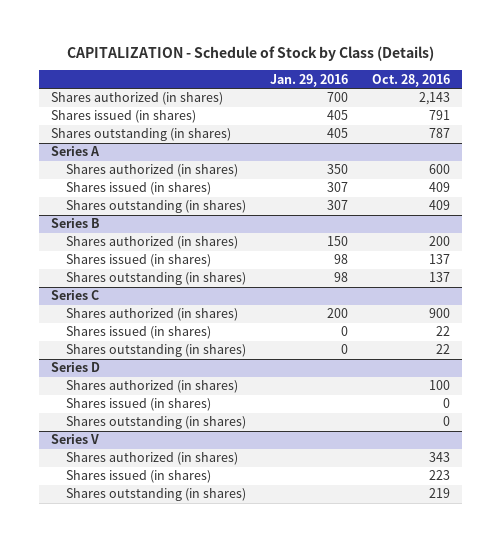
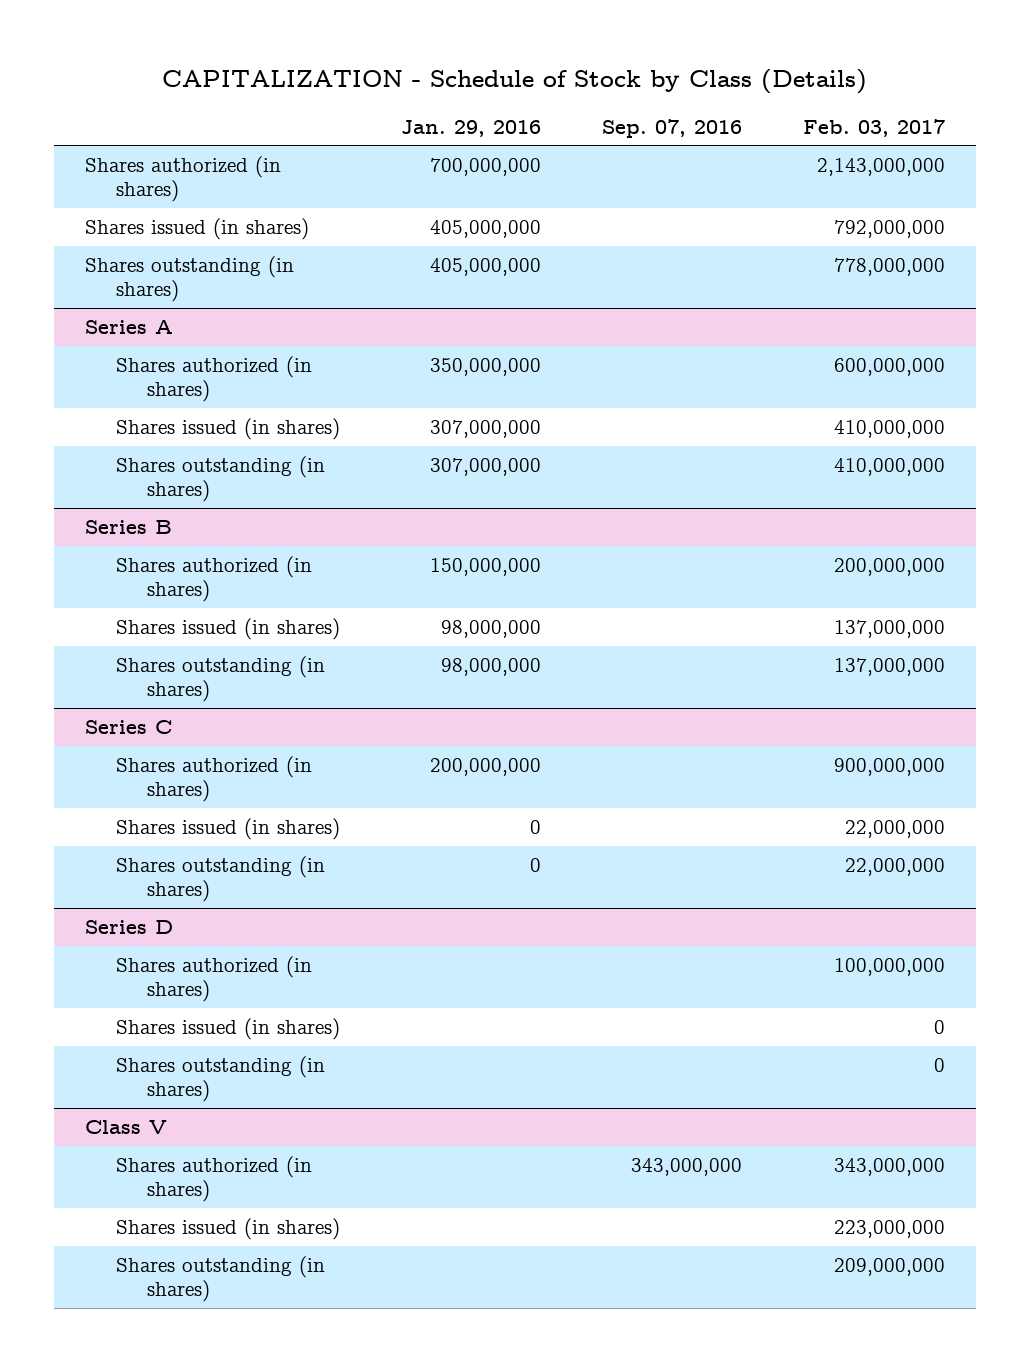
[372,73,451,87] Oct. 28, 2016 -> none
none -> [602,118,743,138] Sep. 07, 2016
none -> [803,118,946,137] Feb. 03, 2017
[326,92,348,103] 700 -> [429,158,541,177] 700,000,000
[326,110,348,121] 405 -> [429,220,541,239] 405,000,000
[326,128,348,139] 405 -> [429,258,541,277] 405,000,000
[326,164,348,175] 350 -> [429,358,541,377] 350,000,000
[326,182,348,193] 307 -> [429,420,541,439] 307,000,000
[326,200,348,211] 307 -> [429,458,541,477] 307,000,000
[326,236,348,247] 150 -> [429,558,541,577] 150,000,000
[333,254,348,265] 98 -> [440,620,541,639] 98,000,000
[333,272,348,283] 98 -> [440,658,541,677] 98,000,000
[326,308,348,319] 200 -> [429,758,541,777] 200,000,000
[51,434,100,445] Series V -> [84,1120,167,1135] Class V

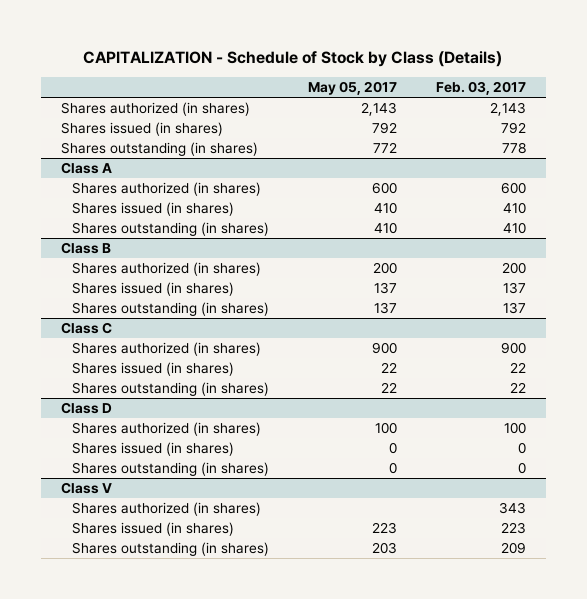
[400,119,541,137] Jan. 29, 2016 -> none
[602,118,743,138] Sep. 07, 2016 -> none
none -> [307,81,397,96] May 05, 2017
[817,158,946,177] 2,143,000,000 -> [489,102,526,117] 2,143
[834,220,946,239] 792,000,000 -> [500,122,526,135] 792
[834,258,946,277] 778,000,000 -> [501,142,526,155] 778
[84,320,173,335] Series A -> [60,162,112,175] Class A
[834,358,946,377] 600,000,000 -> [500,182,526,195] 600
[834,420,946,439] 410,000,000 -> [502,202,526,215] 410
[834,458,946,477] 410,000,000 -> [502,222,526,235] 410
[84,520,172,535] Series B -> [60,242,111,255] Class B
[834,558,946,577] 200,000,000 -> [501,262,526,275] 200
[834,620,946,639] 137,000,000 -> [502,282,526,295] 137
[834,658,946,677] 137,000,000 -> [502,302,526,315] 137
[84,720,172,735] Series C -> [60,322,112,335] Class C
[834,758,946,777] 900,000,000 -> [500,342,526,355] 900
[845,820,946,839] 22,000,000 -> [509,362,526,374] 22
[845,858,946,877] 22,000,000 -> [509,382,526,394] 22
[84,920,173,935] Series D -> [60,402,112,415] Class D
[834,958,946,977] 100,000,000 -> [503,422,526,435] 100
[834,1158,946,1177] 343,000,000 -> [498,502,526,515] 343
[834,1220,946,1239] 223,000,000 -> [500,522,526,535] 223
[834,1258,946,1277] 209,000,000 -> [500,542,526,555] 209

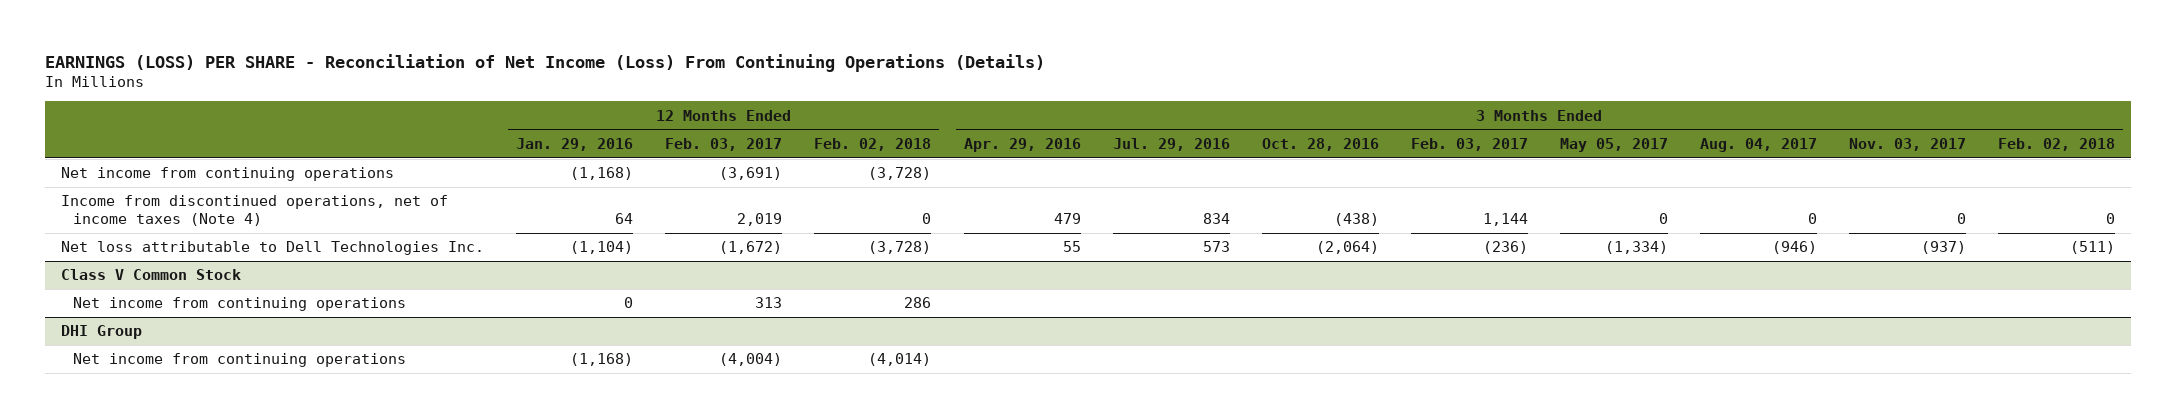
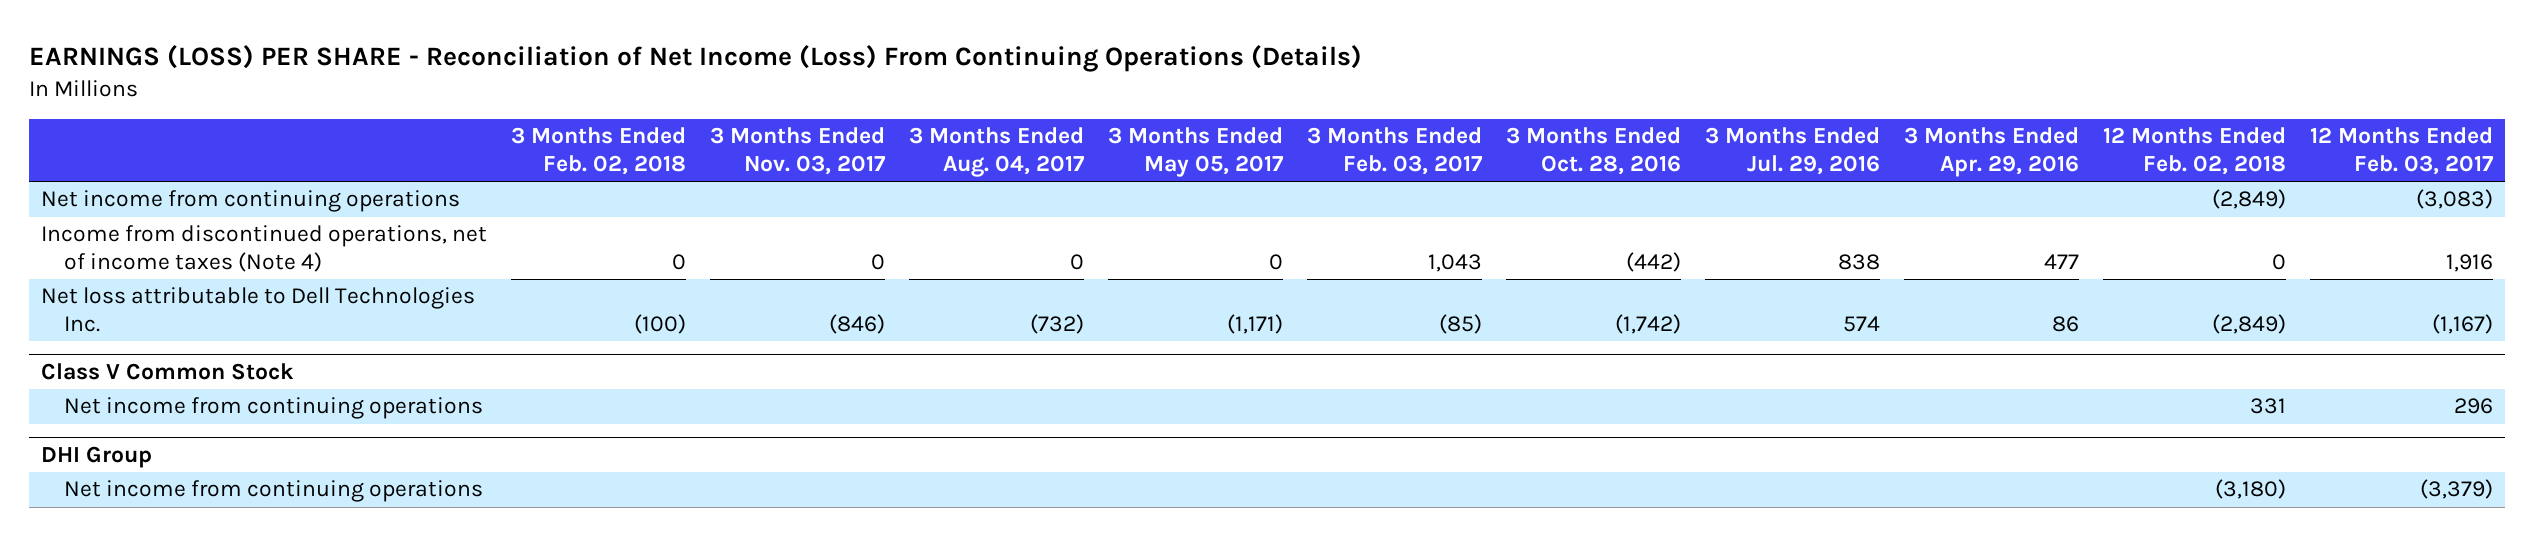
[516,137,634,151] Jan. 29, 2016 -> none
[719,167,783,181] (3,691) -> [2415,189,2493,210] (3,083)
[868,167,932,181] (3,728) -> [2211,189,2286,210] (2,849)
[737,212,783,226] 2,019 -> [2445,254,2493,273] 1,916
[1053,212,1081,224] 479 -> [2043,254,2079,270] 477
[1202,212,1230,224] 834 -> [1837,254,1880,271] 838
[1333,212,1379,226] (438) -> [1625,252,1681,273] (442)
[1482,212,1528,226] 1,144 -> [1428,254,1483,273] 1,043
[719,241,783,255] (1,672) -> [2431,314,2493,335] (1,167)
[868,241,932,255] (3,728) -> [2211,314,2286,335] (2,849)
[1062,241,1081,253] 55 -> [2051,316,2079,333] 86
[1202,241,1230,253] 573 -> [1842,316,1880,333] 574
[1315,241,1379,255] (2,064) -> [1614,314,1681,335] (1,742)
[1482,241,1528,255] (236) -> [1439,314,1483,335] (85)
[1604,241,1668,255] (1,334) -> [1227,314,1284,335] (1,171)
[1771,241,1817,255] (946) -> [1030,314,1085,335] (732)
[1921,241,1967,255] (937) -> [829,314,886,335] (846)
[2070,241,2116,255] (511) -> [634,314,687,335] (100)
[755,297,783,309] 313 -> [2453,398,2493,415] 296
[904,297,932,309] 286 -> [2249,398,2286,415] 331
[719,353,783,367] (4,004) -> [2419,479,2493,500] (3,379)
[868,353,932,367] (4,014) -> [2214,479,2286,500] (3,180)

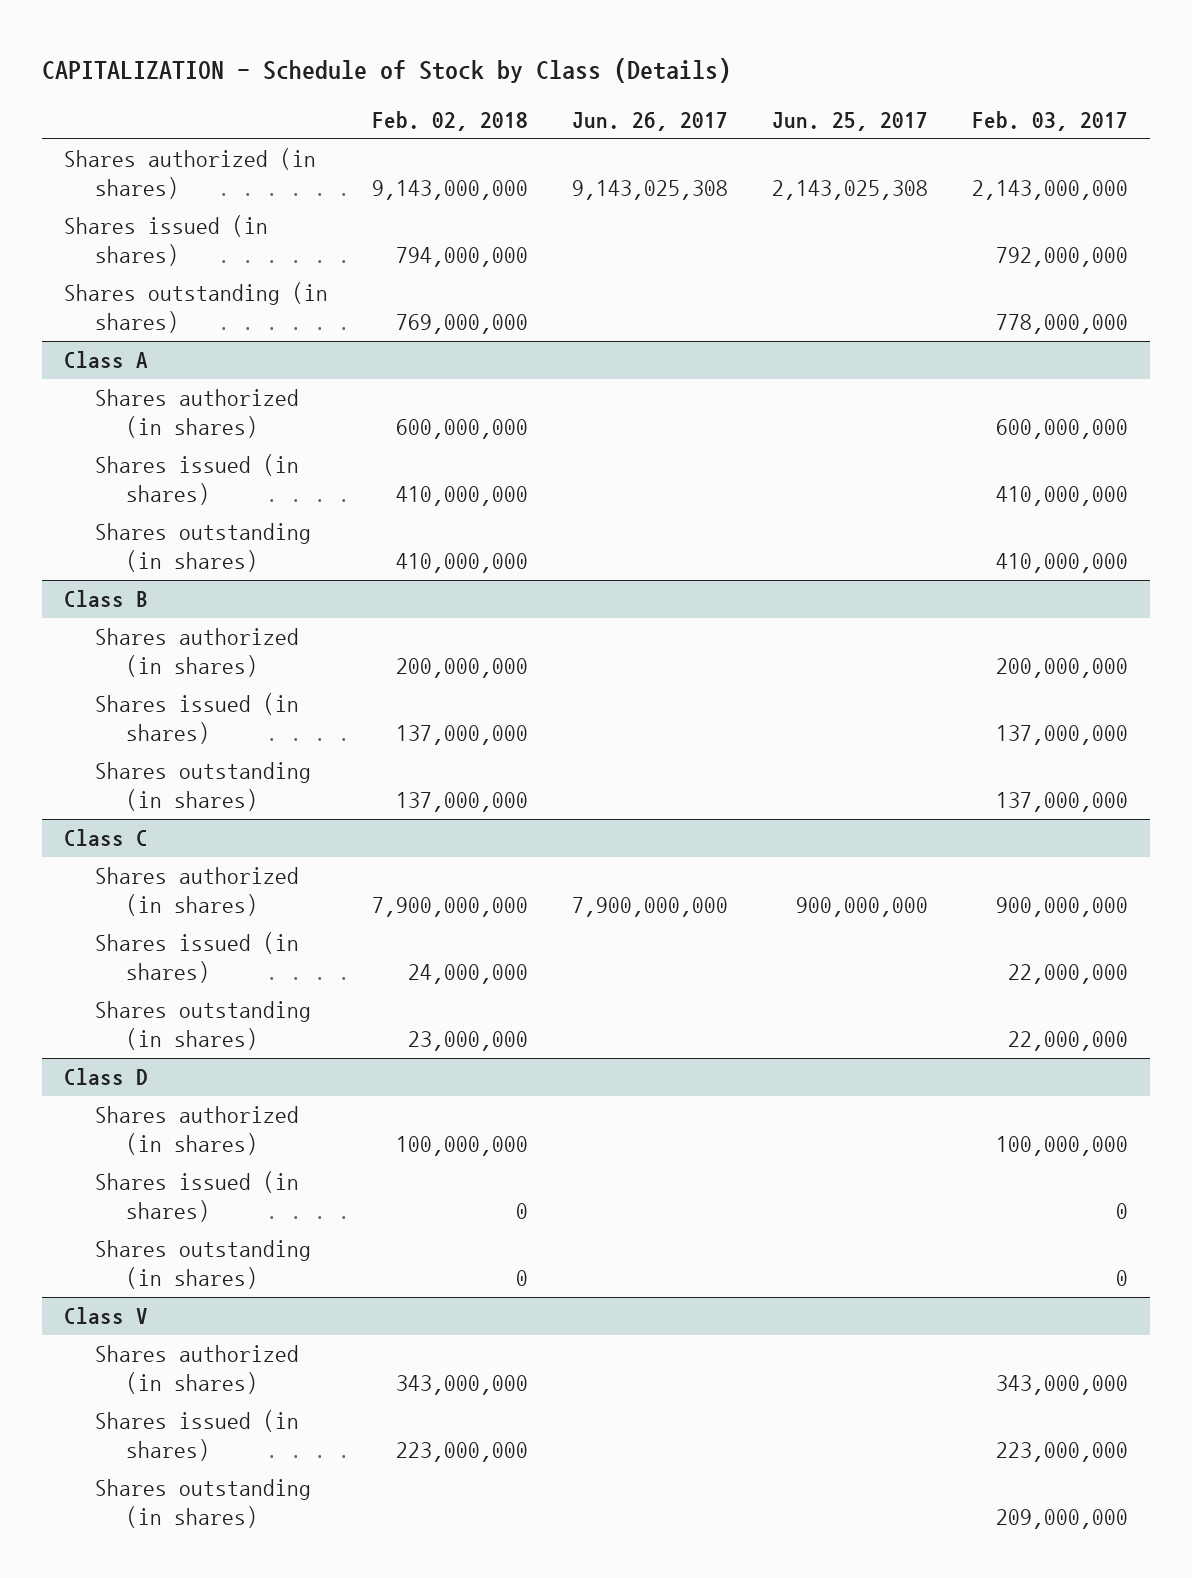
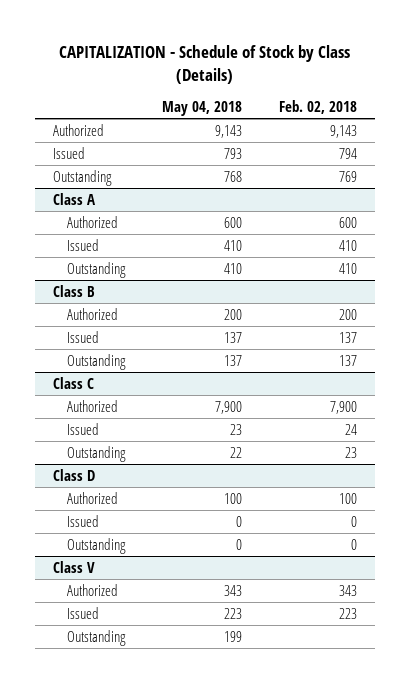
[572,111,729,131] Jun. 26, 2017 -> none
[772,111,929,131] Jun. 25, 2017 -> none
[972,110,1129,131] Feb. 03, 2017 -> none
none -> [162,101,243,117] May 04, 2018
[64,148,317,200] Shares authorized (in shares) -> [53,123,105,136] Authorized
[372,180,529,201] 9,143,000,000 -> [329,124,357,138] 9,143
[64,215,269,267] Shares issued (in shares) -> [53,146,86,159] Issued
[396,247,529,268] 794,000,000 -> [338,147,357,159] 794
[64,282,329,334] Shares outstanding (in shares) -> [53,169,113,186] Outstanding
[396,314,529,335] 769,000,000 -> [338,170,357,182] 769
[94,389,299,439] Shares authorized (in shares) -> [67,215,119,228] Authorized
[396,419,529,440] 600,000,000 -> [338,216,357,228] 600
[94,454,299,506] Shares issued (in shares) -> [67,238,100,251] Issued
[396,486,529,507] 410,000,000 -> [338,239,357,251] 410
[94,523,311,573] Shares outstanding (in shares) -> [67,261,127,278] Outstanding
[396,553,529,574] 410,000,000 -> [338,262,357,274] 410
[94,628,299,678] Shares authorized (in shares) -> [67,307,119,320] Authorized
[396,658,529,679] 200,000,000 -> [338,308,357,320] 200
[94,693,299,745] Shares issued (in shares) -> [67,330,100,343] Issued
[396,725,529,746] 137,000,000 -> [338,331,357,343] 137
[94,762,311,812] Shares outstanding (in shares) -> [67,353,127,370] Outstanding
[396,792,529,813] 137,000,000 -> [338,354,357,366] 137
[94,867,299,917] Shares authorized (in shares) -> [67,399,119,412] Authorized
[372,897,529,918] 7,900,000,000 -> [329,400,357,414] 7,900
[94,932,299,984] Shares issued (in shares) -> [67,422,100,435] Issued
[408,964,529,985] 24,000,000 -> [344,423,357,435] 24
[94,1001,311,1051] Shares outstanding (in shares) -> [67,445,127,462] Outstanding
[408,1031,529,1052] 23,000,000 -> [344,446,357,458] 23
[94,1106,299,1156] Shares authorized (in shares) -> [67,491,119,504] Authorized
[396,1136,529,1157] 100,000,000 -> [338,492,357,504] 100
[94,1171,299,1223] Shares issued (in shares) -> [67,514,100,527] Issued
[94,1240,311,1290] Shares outstanding (in shares) -> [67,537,127,554] Outstanding
[94,1345,299,1395] Shares authorized (in shares) -> [67,583,119,596] Authorized
[396,1375,529,1396] 343,000,000 -> [338,584,357,596] 343
[94,1410,299,1462] Shares issued (in shares) -> [67,606,100,619] Issued
[396,1442,529,1463] 223,000,000 -> [338,607,357,619] 223
[94,1479,311,1529] Shares outstanding (in shares) -> [67,629,127,646] Outstanding

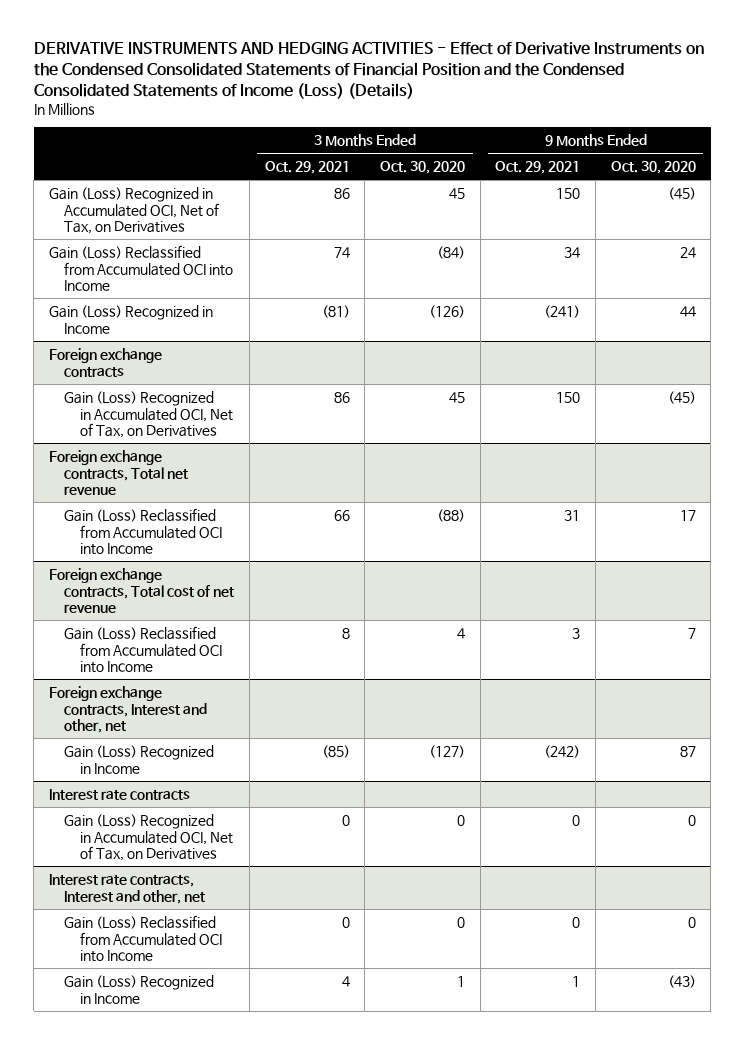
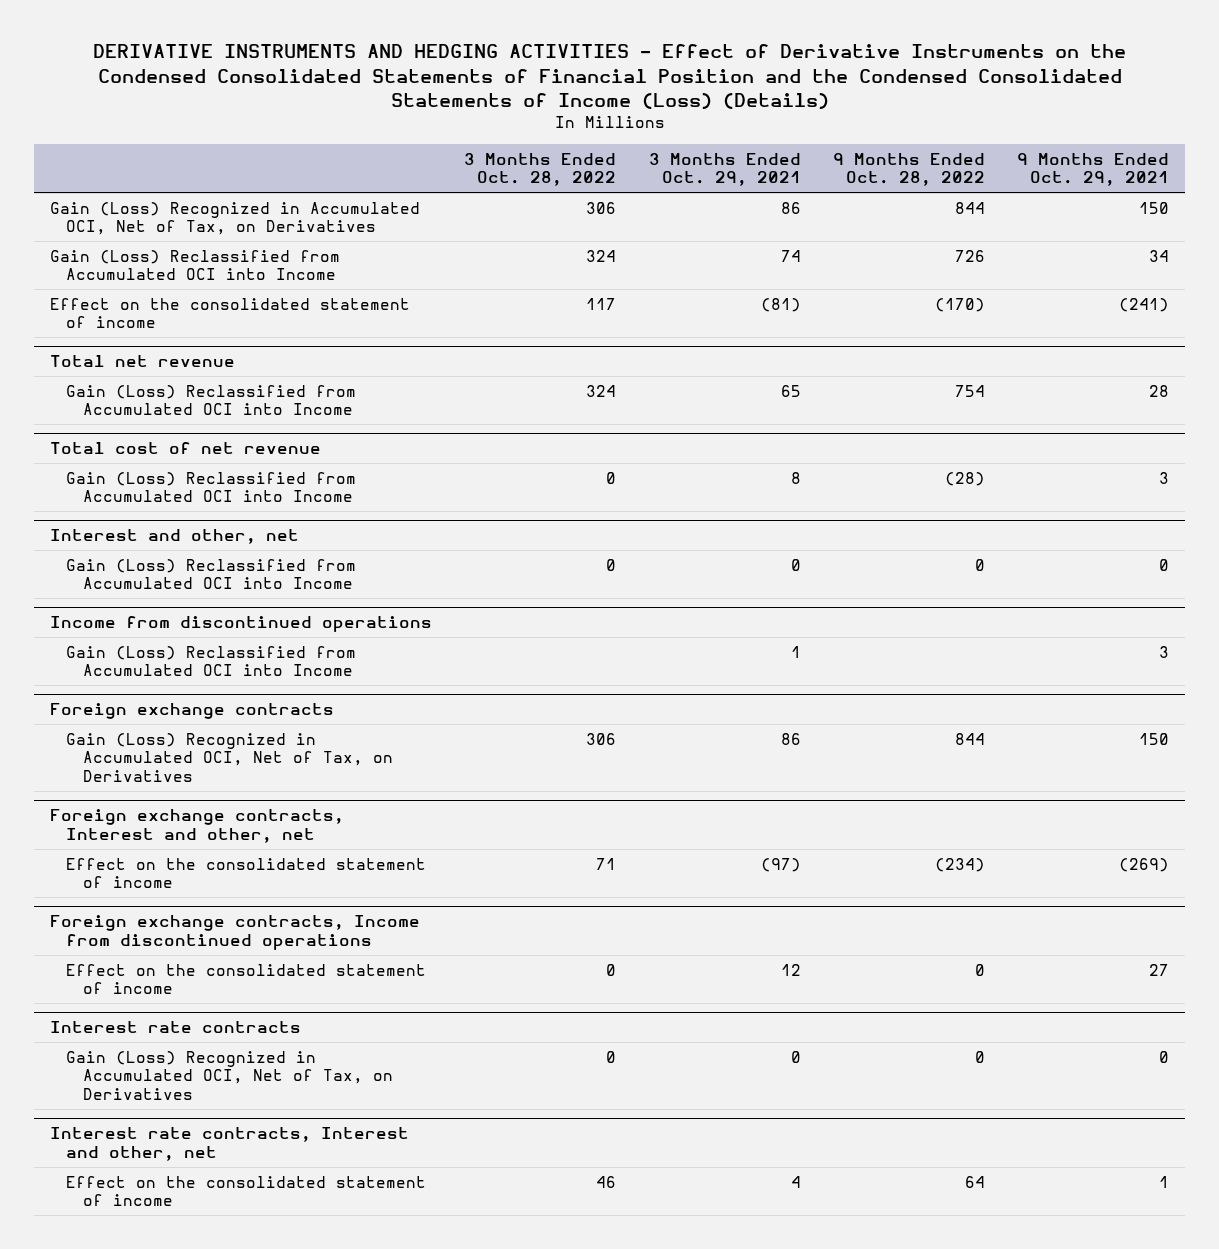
[380,161,466,175] Oct. 30, 2020 -> none
[610,161,696,175] Oct. 30, 2020 -> none
none -> [464,152,617,187] 3 Months Ended Oct. 28, 2022
none -> [832,152,985,187] 9 Months Ended Oct. 28, 2022
[48,304,213,334] Gain (Loss) Recognized in Income -> [50,297,411,329] Effect on the consolidated statement of income
none -> [50,355,236,368] Total net revenue
none -> [66,384,357,416] Gain (Loss) Reclassified from Accumulated OCI into Income
none -> [50,442,322,455] Total cost of net revenue
none -> [66,471,357,503] Gain (Loss) Reclassified from Accumulated OCI into Income
none -> [50,529,300,545] Interest and other, net
none -> [66,558,357,590] Gain (Loss) Reclassified from Accumulated OCI into Income
none -> [50,616,433,633] Income from discontinued operations
none -> [66,645,357,677] Gain (Loss) Reclassified from Accumulated OCI into Income
[48,449,189,496] Foreign exchange contracts, Total net revenue -> none
[64,507,223,556] Gain (Loss) Reclassified from Accumulated OCI into Income -> none
[48,567,235,614] Foreign exchange contracts, Total cost of net revenue -> none
[64,625,223,674] Gain (Loss) Reclassified from Accumulated OCI into Income -> none
[64,744,215,774] Gain (Loss) Recognized in Income -> none
none -> [66,857,427,889] Effect on the consolidated statement of income
none -> [50,915,421,950] Foreign exchange contracts, Income from discontinued operations
none -> [66,963,427,995] Effect on the consolidated statement of income
[64,914,223,963] Gain (Loss) Reclassified from Accumulated OCI into Income -> none
[64,974,215,1004] Gain (Loss) Recognized in Income -> [66,1175,427,1207] Effect on the consolidated statement of income

